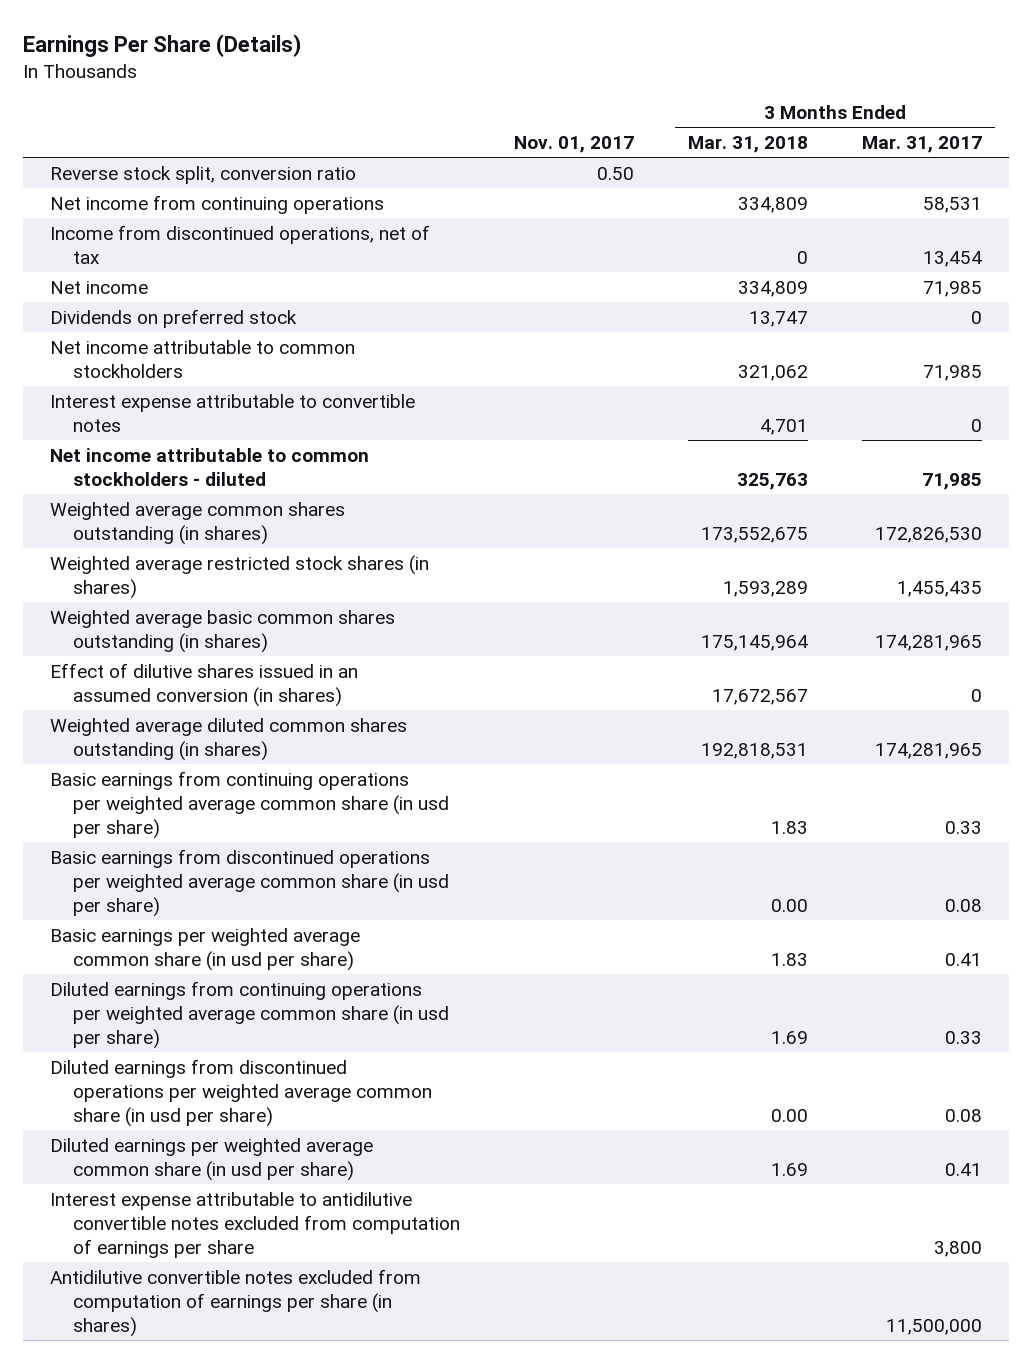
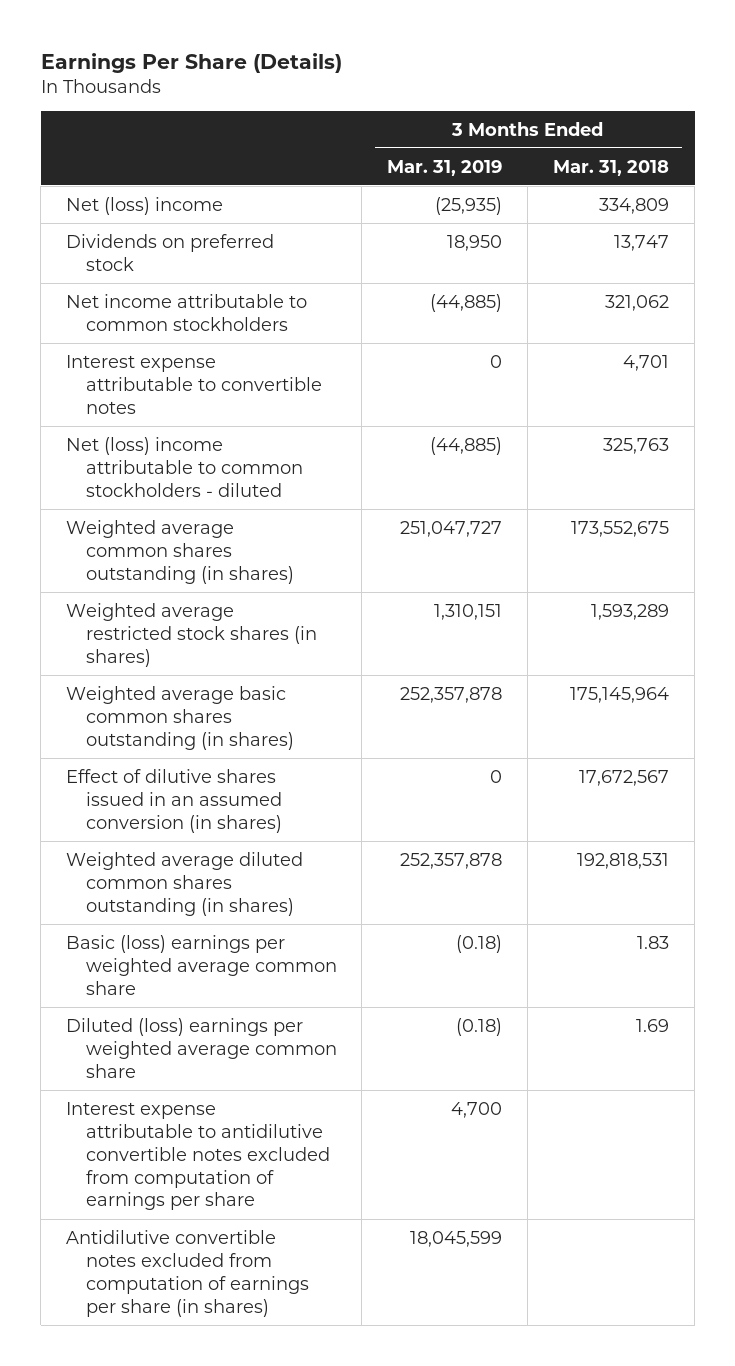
[514,135,635,153] Nov. 01, 2017 -> none
[861,135,982,153] Mar. 31, 2017 -> none
none -> [387,159,503,176] Mar. 31, 2019
[49,165,356,184] Reverse stock split, conversion ratio -> none
[49,194,384,214] Net income from continuing operations -> none
[49,224,430,264] Income from discontinued operations, net of tax -> none
[49,280,148,294] Net income -> [66,196,224,215] Net (loss) income
[49,447,369,486] Net income attributable to common stockholders - diluted -> [66,436,303,497] Net (loss) income attributable to common stockholders - diluted
[49,770,450,840] Basic earnings from continuing operations per weighted average common share (in usd per share) -> none
[49,848,450,918] Basic earnings from discontinued operations per weighted average common share (in usd per share) -> none
[49,980,450,1050] Diluted earnings from continuing operations per weighted average common share (in usd per share) -> none
[49,1058,433,1128] Diluted earnings from discontinued operations per weighted average common share (in usd per share) -> none
[49,927,360,971] Basic earnings per weighted average common share (in usd per share) -> [66,934,337,995] Basic (loss) earnings per weighted average common share
[49,1137,373,1181] Diluted earnings per weighted average common share (in usd per share) -> [66,1017,337,1078] Diluted (loss) earnings per weighted average common share

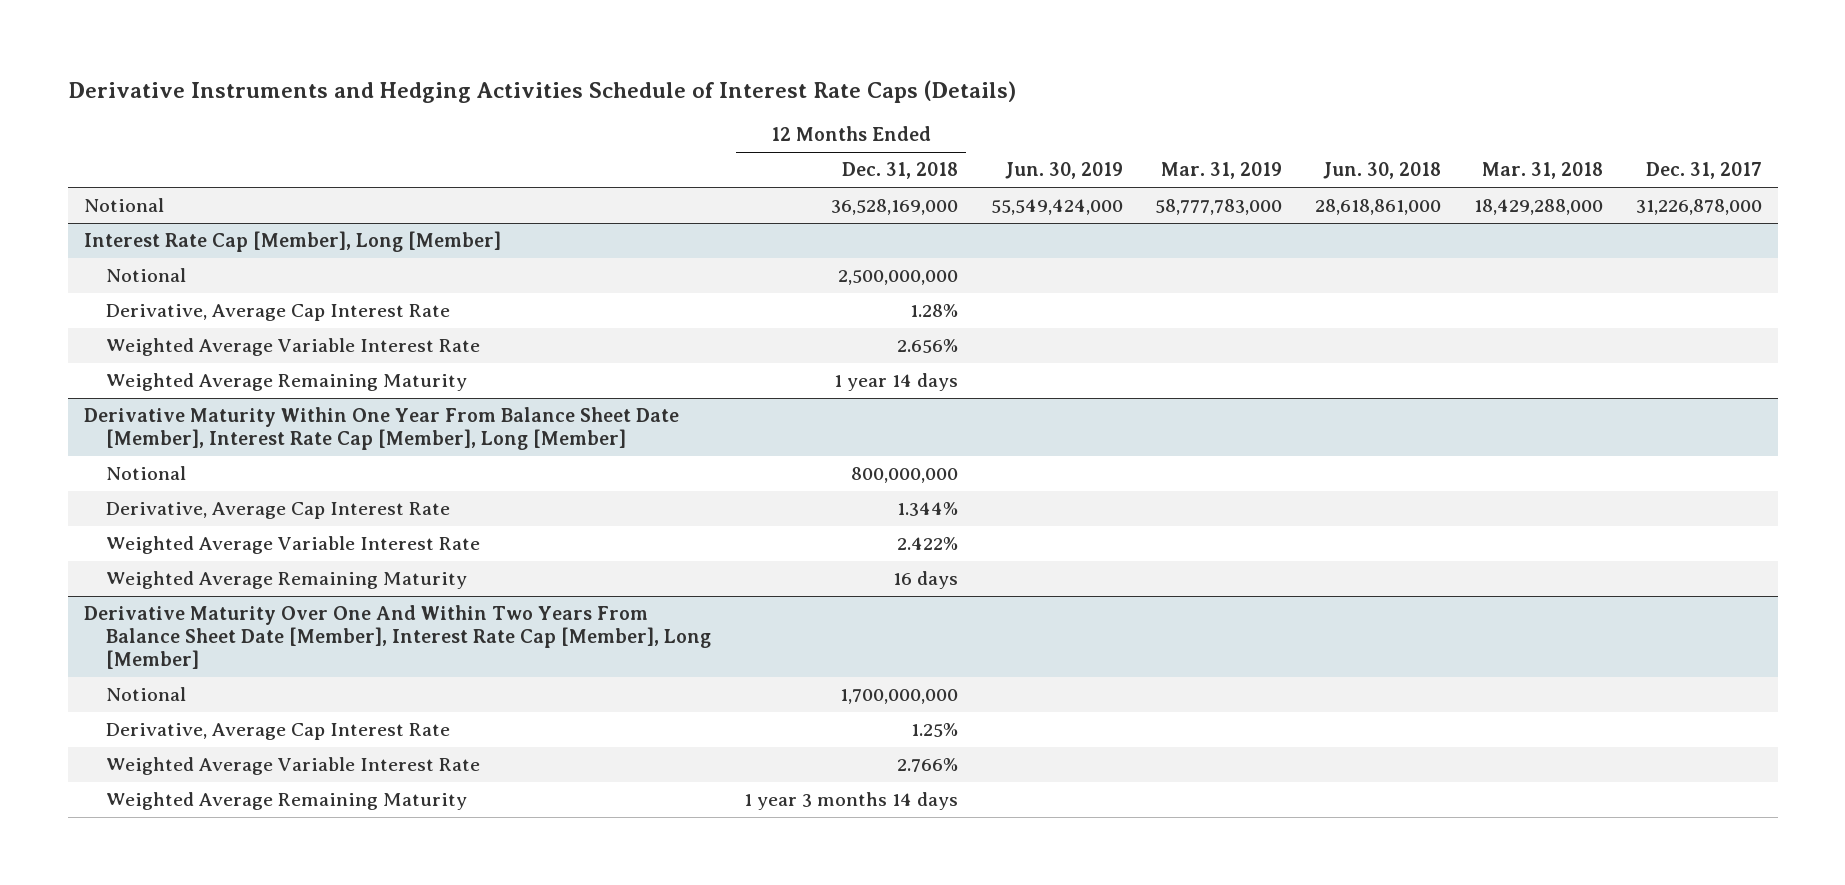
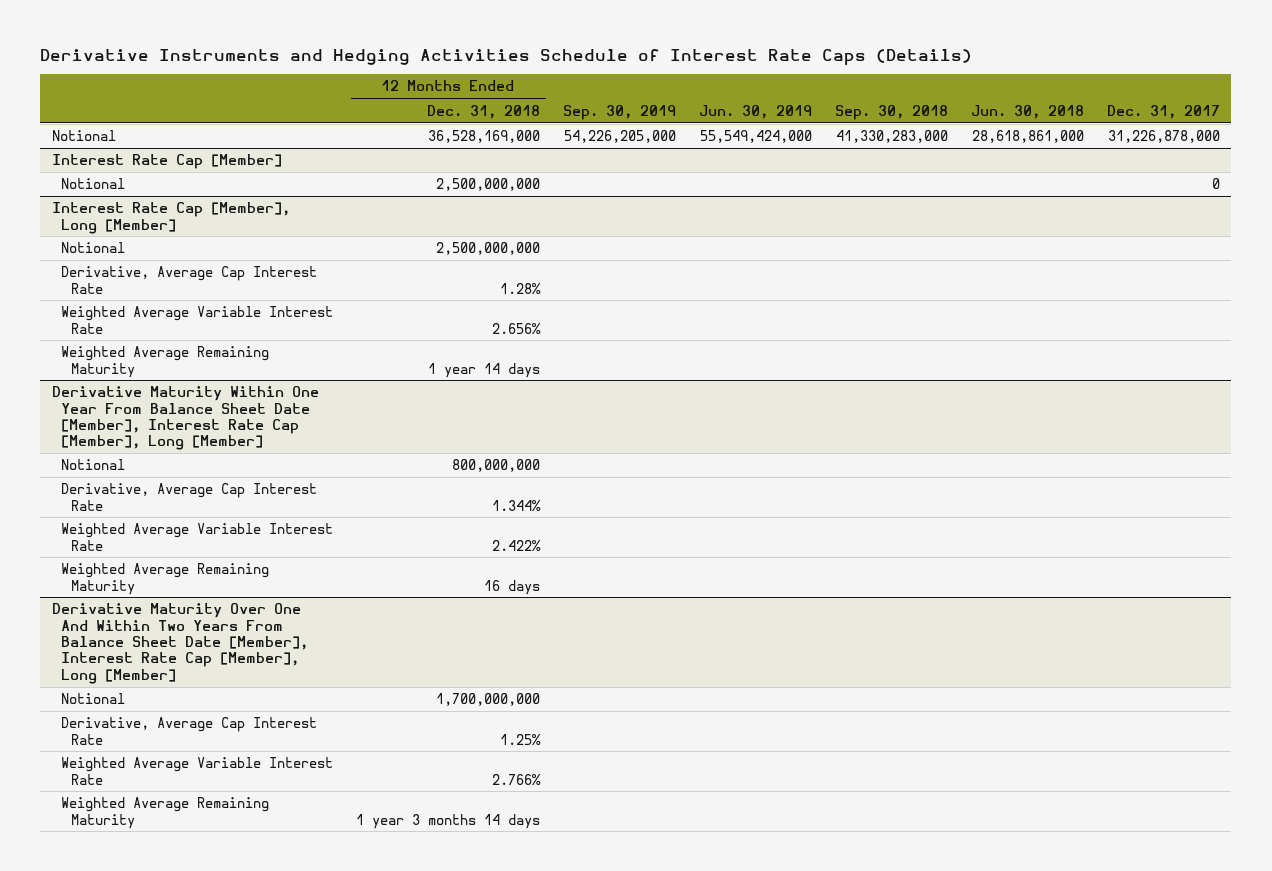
[1161,162,1283,180] Mar. 31, 2019 -> none
[1481,162,1603,180] Mar. 31, 2018 -> none
none -> [563,104,677,120] Sep. 30, 2019
none -> [834,104,948,120] Sep. 30, 2018
none -> [51,154,282,170] Interest Rate Cap [Member]
none -> [61,178,126,190] Notional

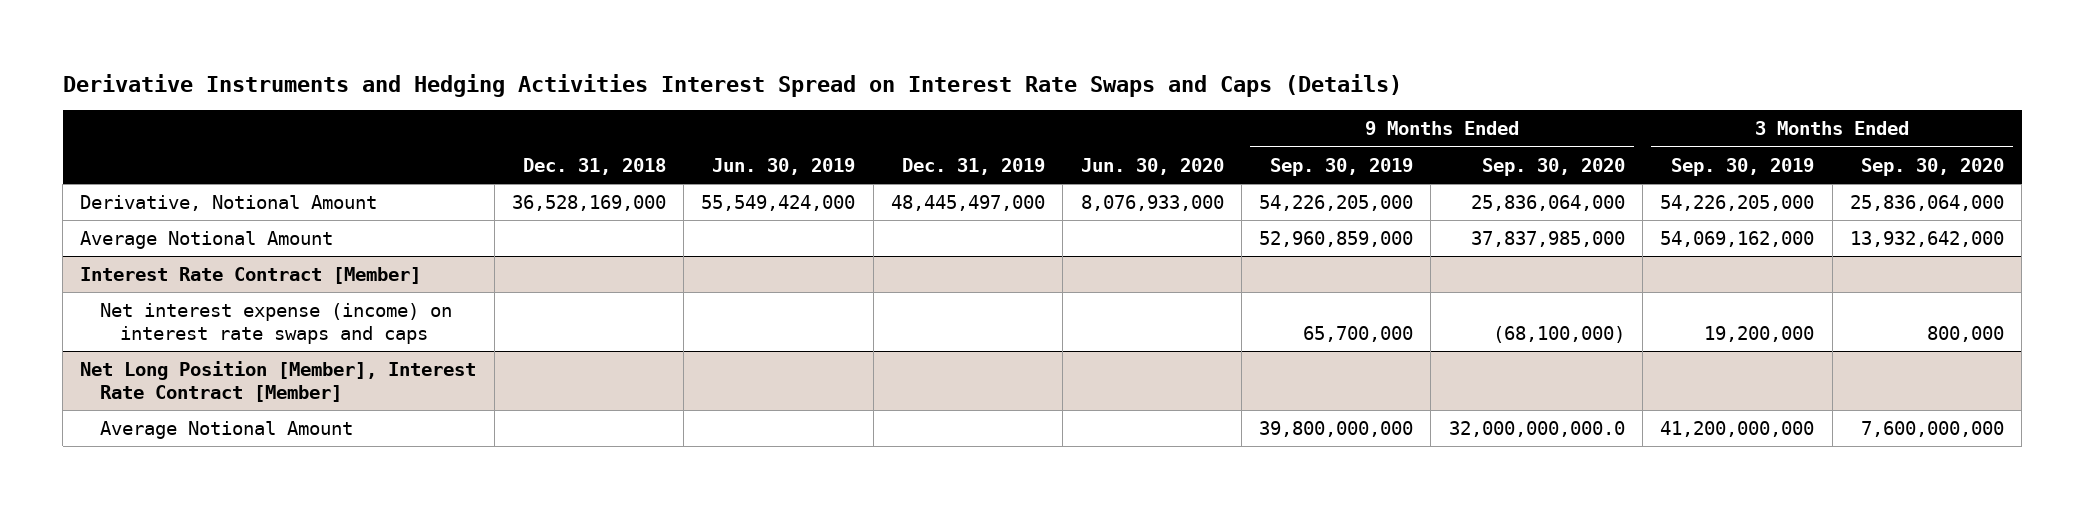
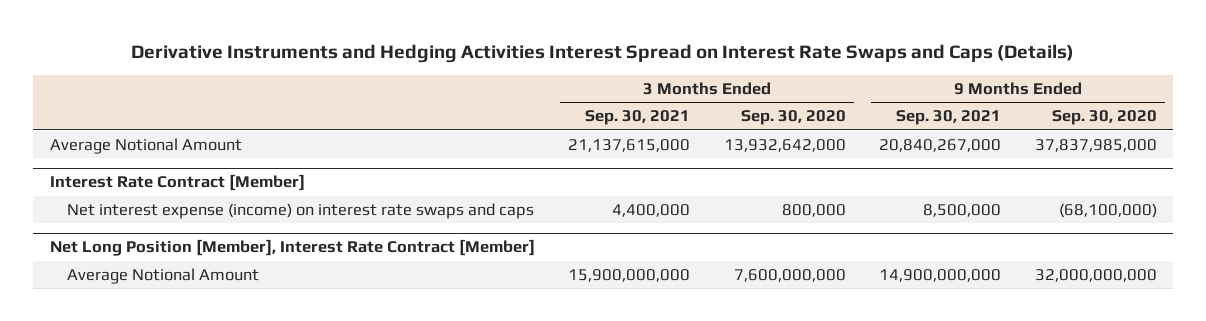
[522,157,666,175] Dec. 31, 2018 -> none
[712,157,856,175] Jun. 30, 2019 -> none
[902,157,1046,175] Dec. 31, 2019 -> none
[1080,157,1224,175] Jun. 30, 2020 -> none
[1270,157,1414,176] Sep. 30, 2019 -> none
[1671,157,1815,176] Sep. 30, 2019 -> none
none -> [585,110,691,126] Sep. 30, 2021
none -> [896,110,1002,126] Sep. 30, 2021
[80,195,378,212] Derivative, Notional Amount -> none
[1448,421,1625,438] 32,000,000,000.0 -> [1034,269,1157,283] 32,000,000,000

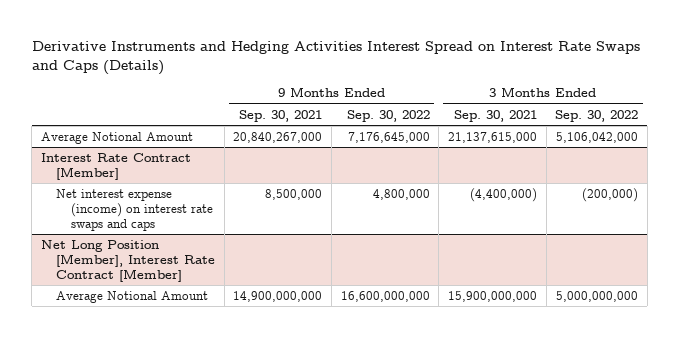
[740,110,846,126] Sep. 30, 2020 -> none
[1051,110,1157,126] Sep. 30, 2020 -> none
none -> [346,109,430,122] Sep. 30, 2022
none -> [555,109,639,122] Sep. 30, 2022
[612,204,691,218] 4,400,000 -> [470,187,538,202] (4,400,000)

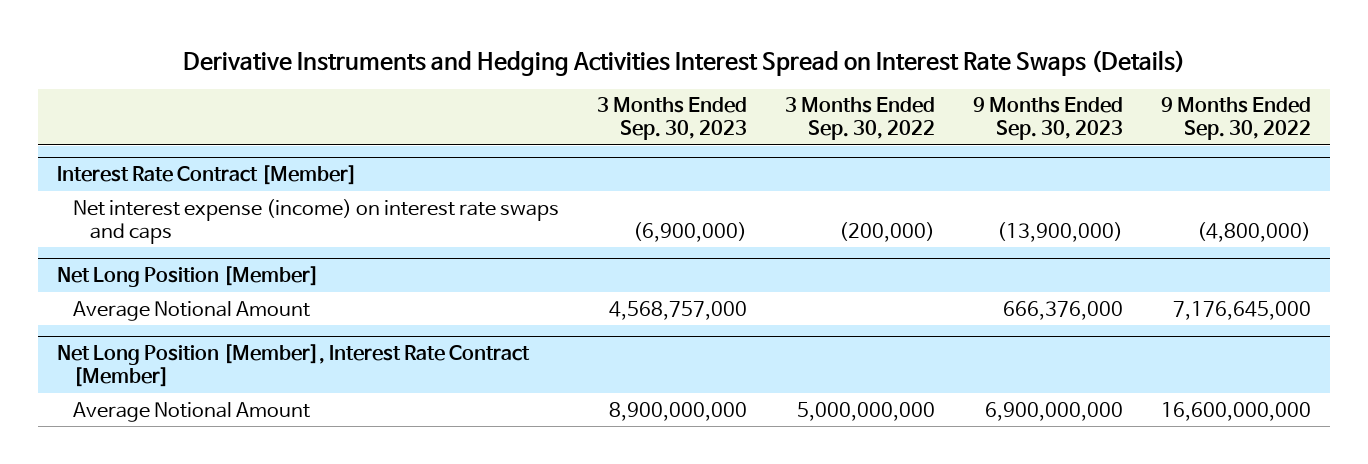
[31,40,640,76] Derivative Instruments and Hedging Activities Interest Spread on Interest Rate Swaps and Caps (Details) -> [183,49,1186,76] Derivative Instruments and Hedging Activities Interest Spread on Interest Rate Swaps (Details)
[239,109,323,122] Sep. 30, 2021 -> none
[454,109,538,122] Sep. 30, 2021 -> none
none -> [597,97,748,141] 3 Months Ended Sep. 30, 2023
none -> [973,97,1124,141] 9 Months Ended Sep. 30, 2023
[40,131,193,144] Average Notional Amount -> none
[372,188,430,200] 4,800,000 -> [1197,221,1312,242] (4,800,000)
none -> [57,266,320,288] Net Long Position [Member]
none -> [73,300,311,321] Average Notional Amount

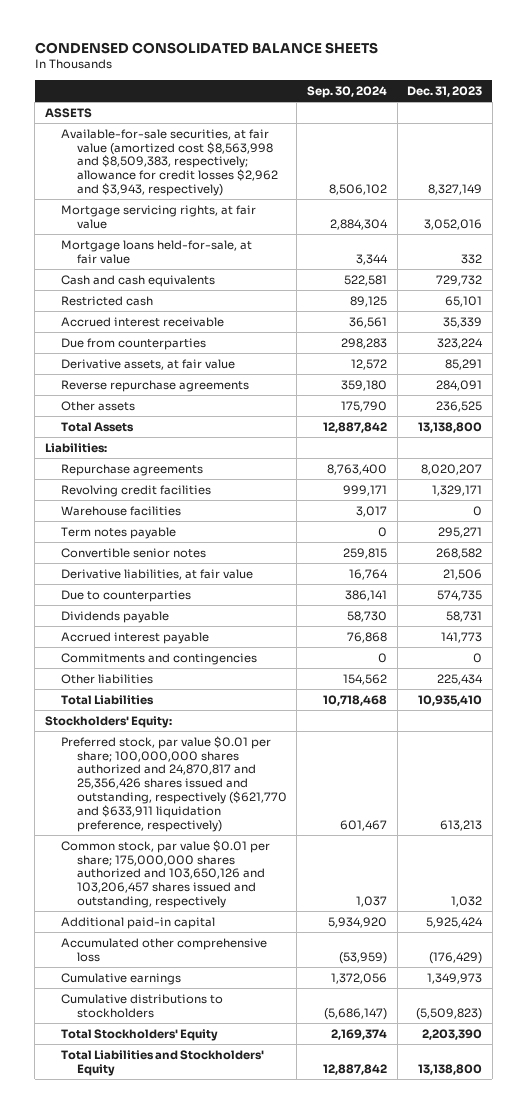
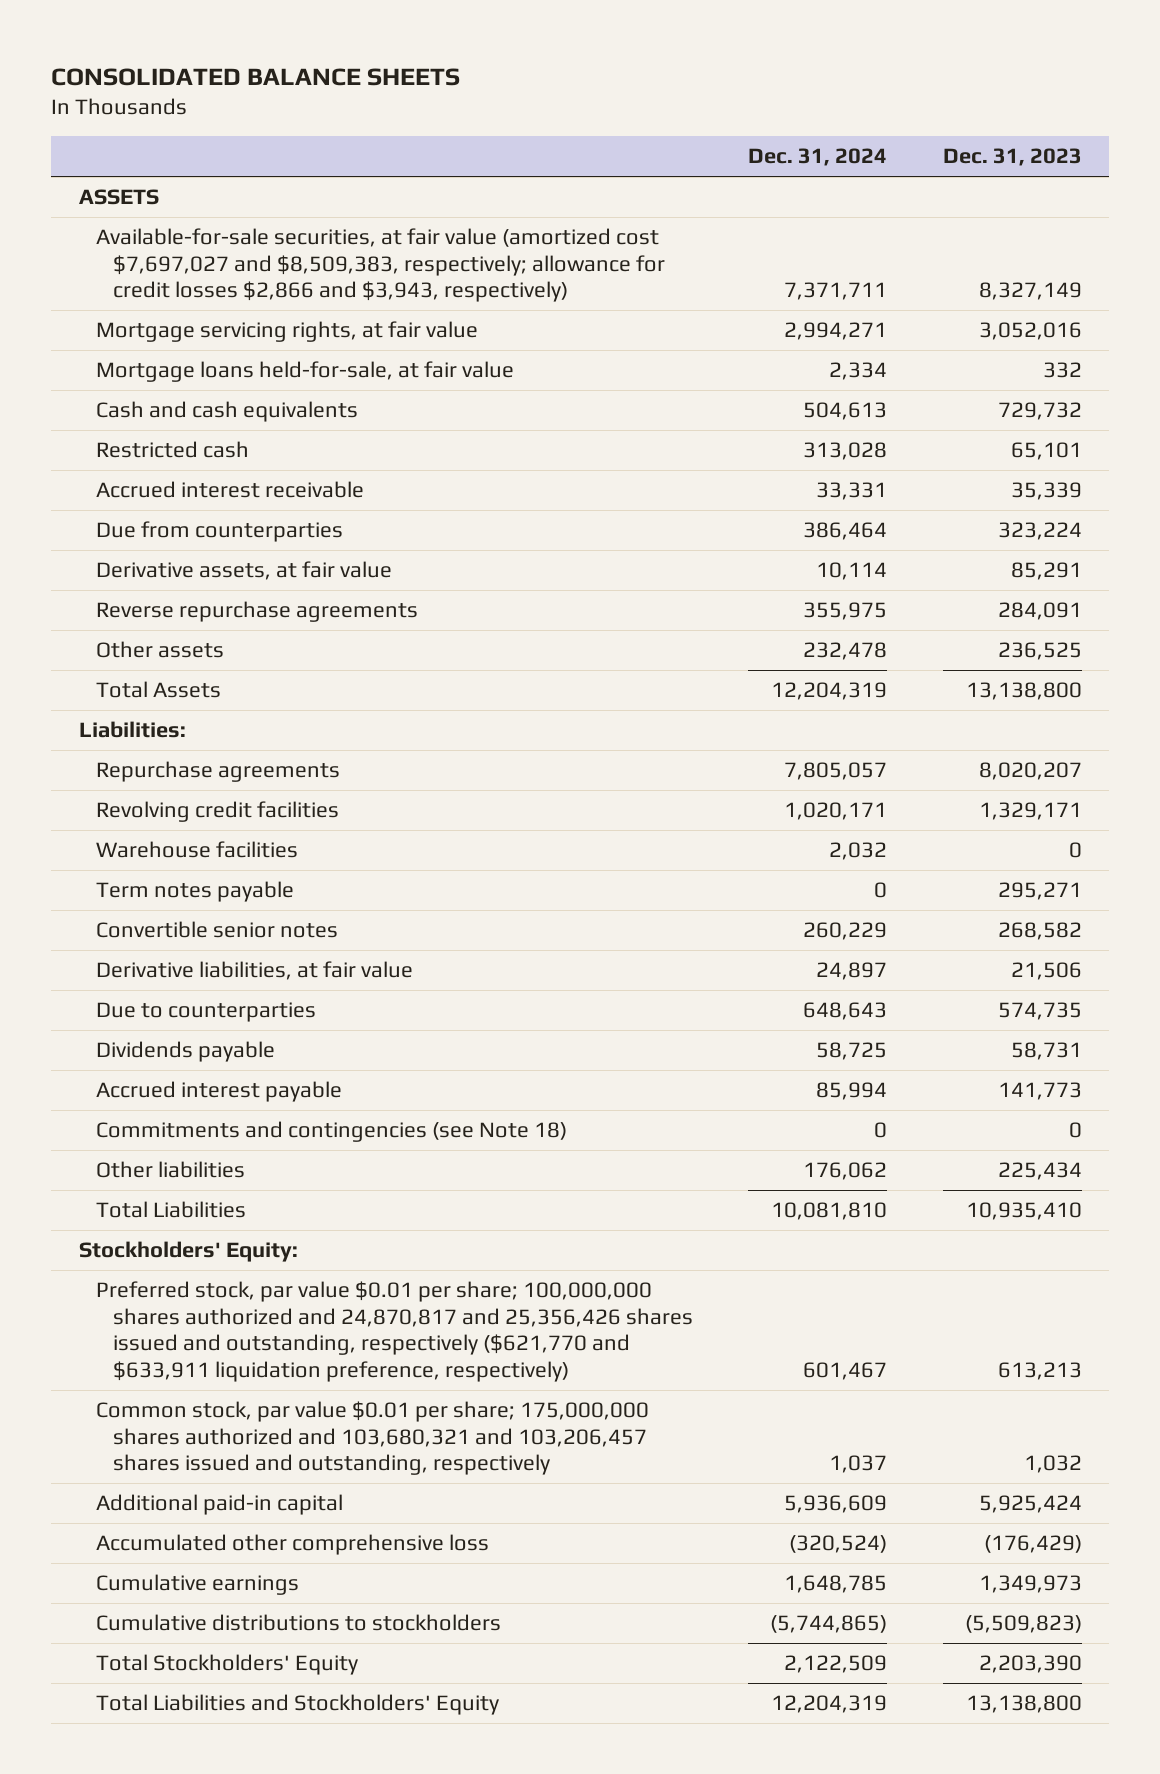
[34,41,378,54] CONDENSED CONSOLIDATED BALANCE SHEETS -> [50,67,460,86] CONSOLIDATED BALANCE SHEETS
[306,85,387,98] Sep. 30, 2024 -> none
none -> [748,148,888,167] Dec. 31, 2024
[60,128,278,197] Available-for-sale securities, at fair value (amortized cost $8,563,998 and $8,509,383, respectively; allowance for credit losses $2,962 and $3,943, respectively) -> [95,227,665,303] Available-for-sale securities, at fair value (amortized cost $7,697,027 and $8,509,383, respectively; allowance for credit losses $2,866 and $3,943, respectively)
[60,652,257,665] Commitments and contingencies -> [95,1120,567,1142] Commitments and contingencies (see Note 18)
[60,839,270,909] Common stock, par value $0.01 per share; 175,000,000 shares authorized and 103,650,126 and 103,206,457 shares issued and outstanding, respectively -> [95,1400,649,1476] Common stock, par value $0.01 per share; 175,000,000 shares authorized and 103,680,321 and 103,206,457 shares issued and outstanding, respectively

